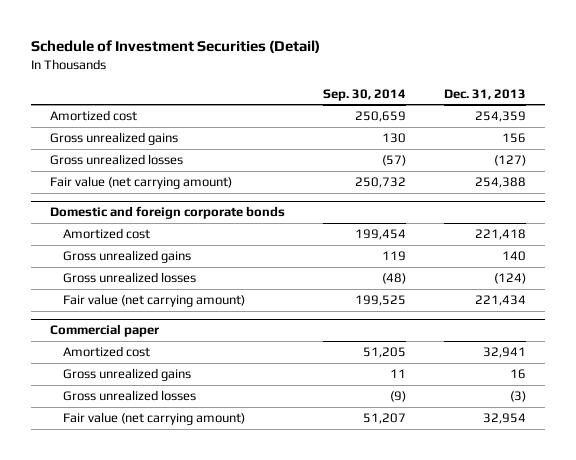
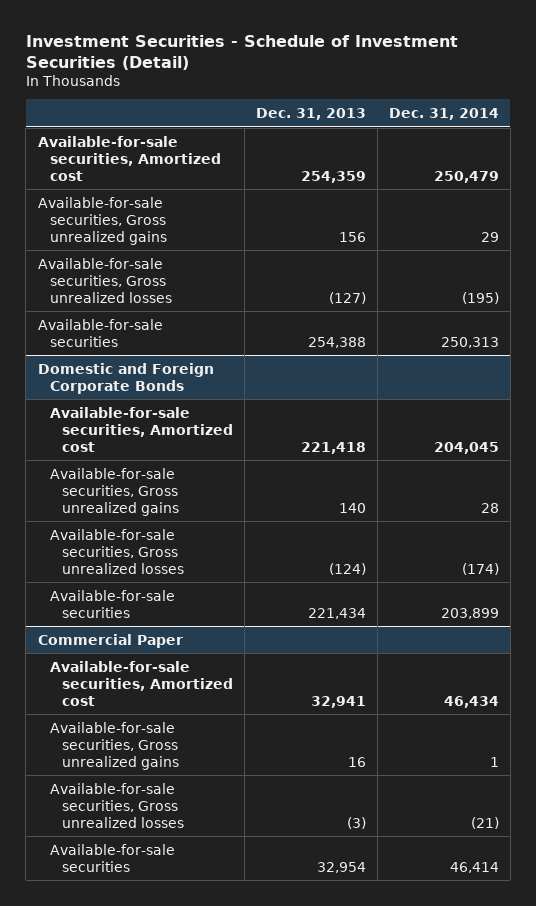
[30,40,320,54] Schedule of Investment Securities (Detail) -> [25,34,458,70] Investment Securities - Schedule of Investment Securities (Detail)
[323,88,407,101] Sep. 30, 2014 -> none
none -> [388,108,499,121] Dec. 31, 2014
[49,110,137,122] Amortized cost -> [37,135,221,181] Available-for-sale securities, Amortized cost
[49,132,178,146] Gross unrealized gains -> [37,196,167,245] Available-for-sale securities, Gross unrealized gains
[49,154,183,166] Gross unrealized losses -> [37,257,172,303] Available-for-sale securities, Gross unrealized losses
[49,176,232,190] Fair value (net carrying amount) -> [37,318,163,347] Available-for-sale securities
[49,206,285,220] Domestic and foreign corporate bonds -> [37,362,214,394] Domestic and Foreign Corporate Bonds
[63,228,151,240] Amortized cost -> [49,406,233,452] Available-for-sale securities, Amortized cost
[63,250,192,264] Gross unrealized gains -> [49,467,179,516] Available-for-sale securities, Gross unrealized gains
[63,272,197,284] Gross unrealized losses -> [49,528,184,574] Available-for-sale securities, Gross unrealized losses
[63,294,246,308] Fair value (net carrying amount) -> [49,589,175,618] Available-for-sale securities
[49,324,159,338] Commercial paper -> [37,633,183,648] Commercial Paper
[63,346,151,358] Amortized cost -> [49,660,233,706] Available-for-sale securities, Amortized cost
[63,368,192,382] Gross unrealized gains -> [49,721,179,770] Available-for-sale securities, Gross unrealized gains
[63,390,197,402] Gross unrealized losses -> [49,782,184,828] Available-for-sale securities, Gross unrealized losses
[63,412,246,426] Fair value (net carrying amount) -> [49,843,175,872] Available-for-sale securities

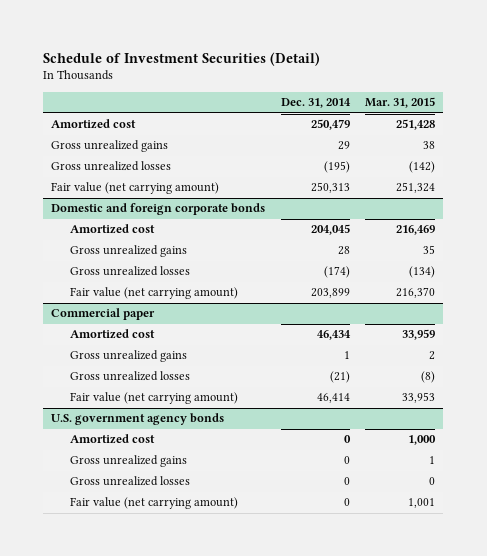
[25,34,458,70] Investment Securities - Schedule of Investment Securities (Detail) -> [43,51,321,66] Schedule of Investment Securities (Detail)
[255,108,366,121] Dec. 31, 2013 -> none
none -> [365,97,436,109] Mar. 31, 2015
[37,135,221,181] Available-for-sale securities, Amortized cost -> [51,119,137,130] Amortized cost
[37,196,167,245] Available-for-sale securities, Gross unrealized gains -> [51,140,169,153] Gross unrealized gains
[37,257,172,303] Available-for-sale securities, Gross unrealized losses -> [51,161,172,172] Gross unrealized losses
[37,318,163,347] Available-for-sale securities -> [51,182,220,195] Fair value (net carrying amount)
[37,362,214,394] Domestic and Foreign Corporate Bonds -> [51,203,266,216] Domestic and foreign corporate bonds
[49,406,233,452] Available-for-sale securities, Amortized cost -> [69,224,155,235] Amortized cost
[49,467,179,516] Available-for-sale securities, Gross unrealized gains -> [69,245,187,258] Gross unrealized gains
[49,528,184,574] Available-for-sale securities, Gross unrealized losses -> [69,266,190,277] Gross unrealized losses
[49,589,175,618] Available-for-sale securities -> [69,287,238,300] Fair value (net carrying amount)
[37,633,183,648] Commercial Paper -> [51,308,156,321] Commercial paper
[49,660,233,706] Available-for-sale securities, Amortized cost -> [69,329,155,340] Amortized cost
[49,721,179,770] Available-for-sale securities, Gross unrealized gains -> [69,350,187,363] Gross unrealized gains
[49,782,184,828] Available-for-sale securities, Gross unrealized losses -> [69,371,190,382] Gross unrealized losses
[49,843,175,872] Available-for-sale securities -> [69,392,238,405] Fair value (net carrying amount)
none -> [51,413,225,426] U.S. government agency bonds
none -> [69,434,155,445] Amortized cost
none -> [69,455,187,468] Gross unrealized gains
none -> [69,476,190,487] Gross unrealized losses
none -> [69,497,238,510] Fair value (net carrying amount)

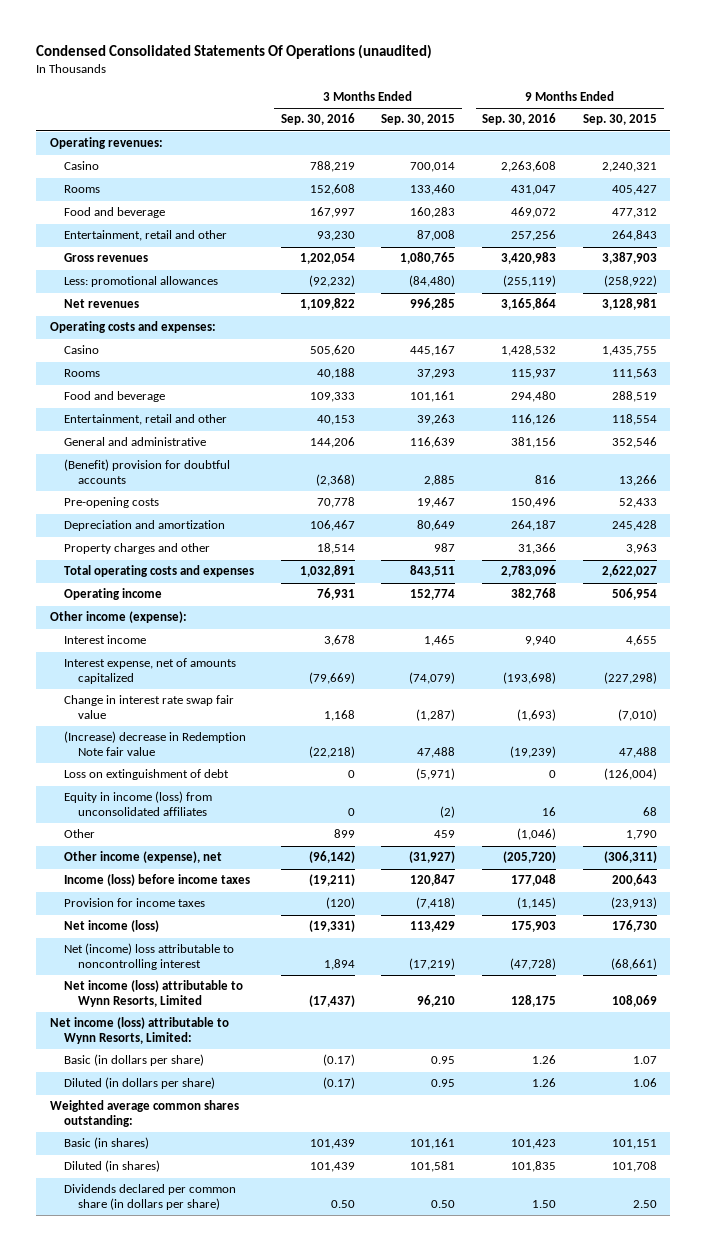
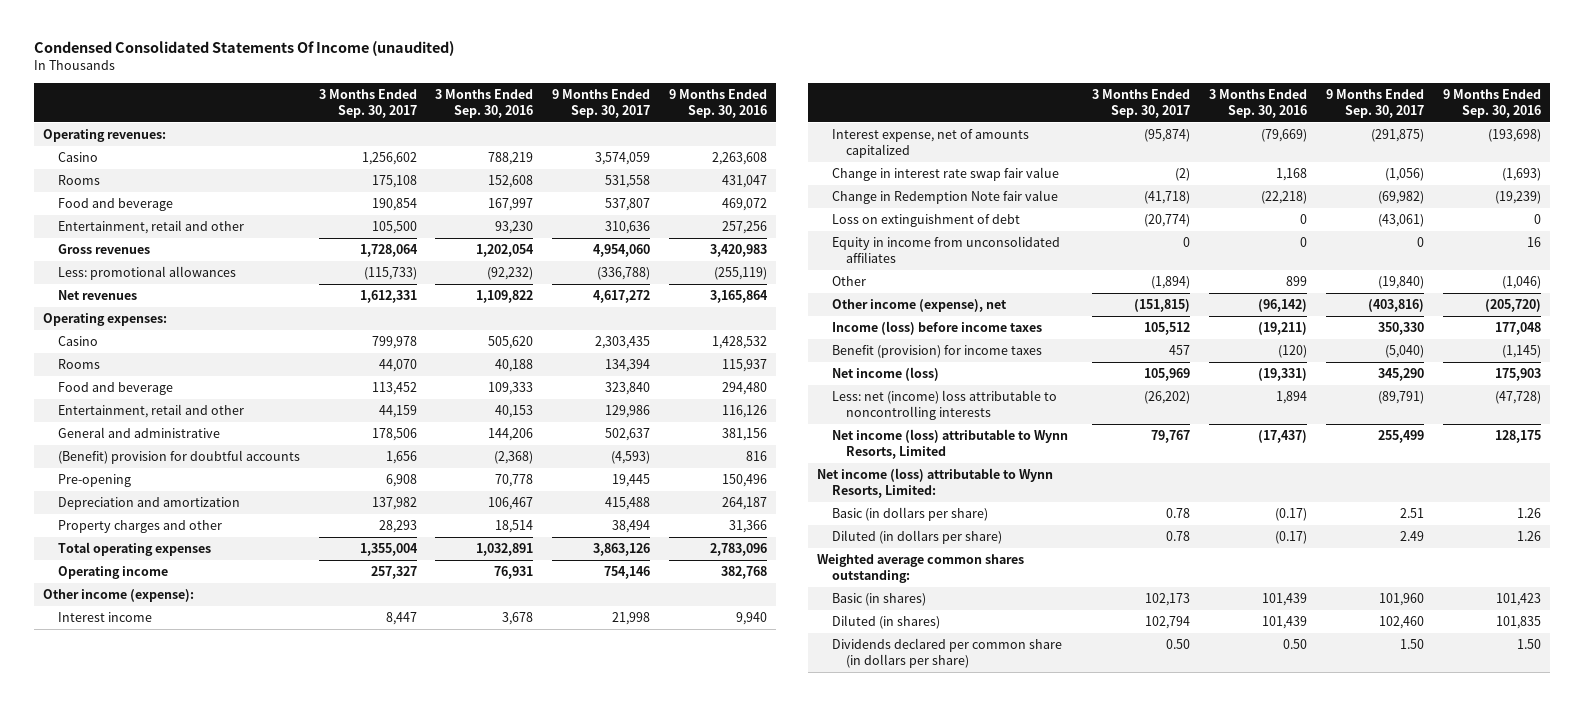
[36,43,433,59] Condensed Consolidated Statements Of Operations (unaudited) -> [33,41,454,57] Condensed Consolidated Statements Of Income (unaudited)
[381,114,456,126] Sep. 30, 2015 -> none
[583,114,658,126] Sep. 30, 2015 -> none
none -> [318,89,417,119] 3 Months Ended Sep. 30, 2017
none -> [552,89,651,119] 9 Months Ended Sep. 30, 2017
[49,321,216,334] Operating costs and expenses: -> [43,313,168,327] Operating expenses:
[63,497,159,509] Pre-opening costs -> [57,474,131,488] Pre-opening
[63,565,254,578] Total operating costs and expenses -> [57,542,211,557] Total operating expenses
[63,731,246,757] (Increase) decrease in Redemption Note fair value -> [831,190,1058,205] Change in Redemption Note fair value
[63,791,212,817] Equity in income (loss) from unconsolidated affiliates -> [831,236,1060,264] Equity in income from unconsolidated affiliates
[63,898,205,908] Provision for income taxes -> [831,345,1042,359] Benefit (provision) for income taxes
[63,943,234,971] Net (income) loss attributable to noncontrolling interest -> [831,390,1057,421] Less: net (income) loss attributable to noncontrolling interests

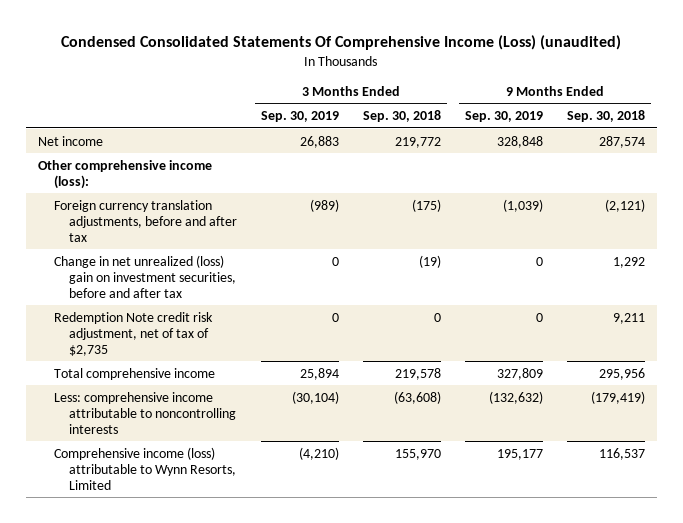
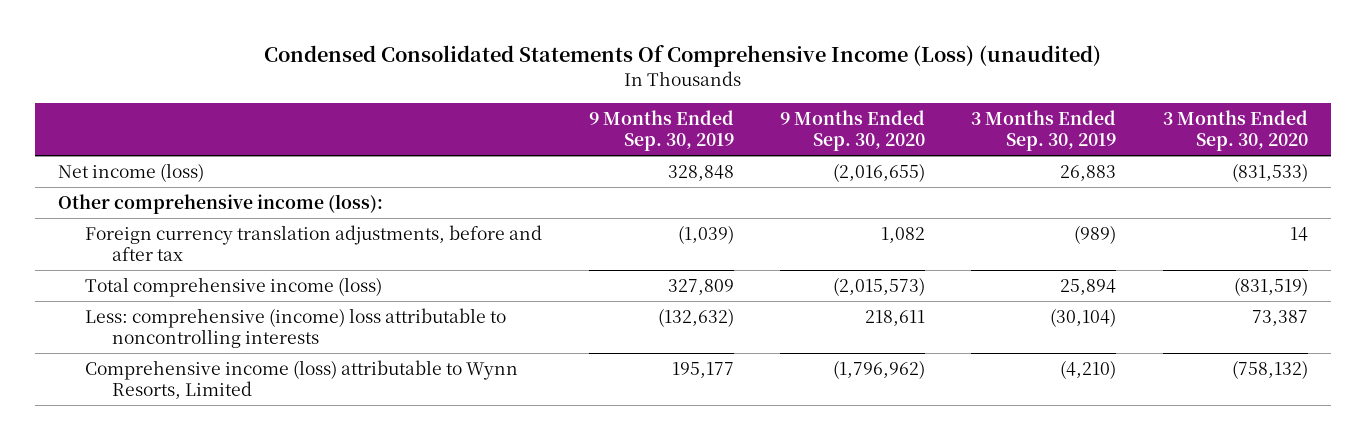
[363,110,442,123] Sep. 30, 2018 -> none
[566,110,645,123] Sep. 30, 2018 -> none
none -> [780,110,926,152] 9 Months Ended Sep. 30, 2020
none -> [1162,110,1308,152] 3 Months Ended Sep. 30, 2020
[38,135,104,146] Net income -> [58,162,205,182] Net income (loss)
[53,254,237,298] Change in net unrealized (loss) gain on investment securities, before and after tax -> none
[53,311,213,356] Redemption Note credit risk adjustment, net of tax of $2,735 -> none
[53,367,215,380] Total comprehensive income -> [85,276,383,297] Total comprehensive income (loss)
[53,391,237,434] Less: comprehensive income attributable to noncontrolling interests -> [85,307,507,349] Less: comprehensive (income) loss attributable to noncontrolling interests

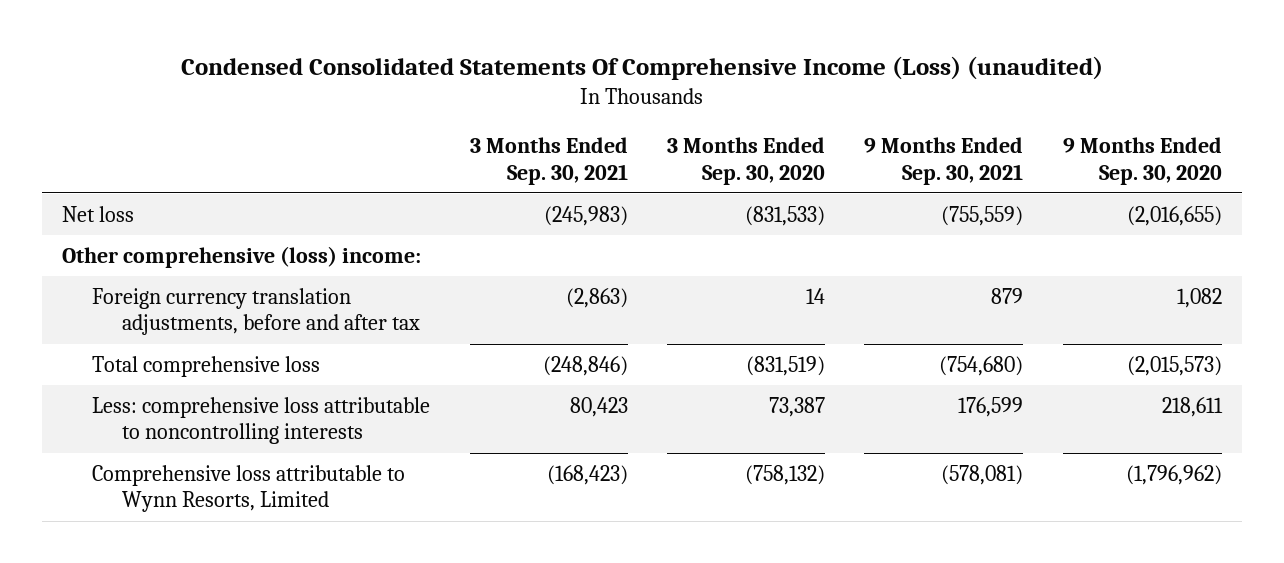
[588,110,734,152] 9 Months Ended Sep. 30, 2019 -> none
[971,110,1117,152] 3 Months Ended Sep. 30, 2019 -> none
none -> [469,137,628,185] 3 Months Ended Sep. 30, 2021
none -> [864,137,1024,185] 9 Months Ended Sep. 30, 2021
[58,162,205,182] Net income (loss) -> [61,205,134,222] Net loss
[58,193,384,214] Other comprehensive income (loss): -> [61,245,421,268] Other comprehensive (loss) income:
[85,276,383,297] Total comprehensive income (loss) -> [92,355,321,377] Total comprehensive loss
[85,307,507,349] Less: comprehensive (income) loss attributable to noncontrolling interests -> [92,396,431,445] Less: comprehensive loss attributable to noncontrolling interests
[85,359,519,400] Comprehensive income (loss) attributable to Wynn Resorts, Limited -> [92,464,406,513] Comprehensive loss attributable to Wynn Resorts, Limited

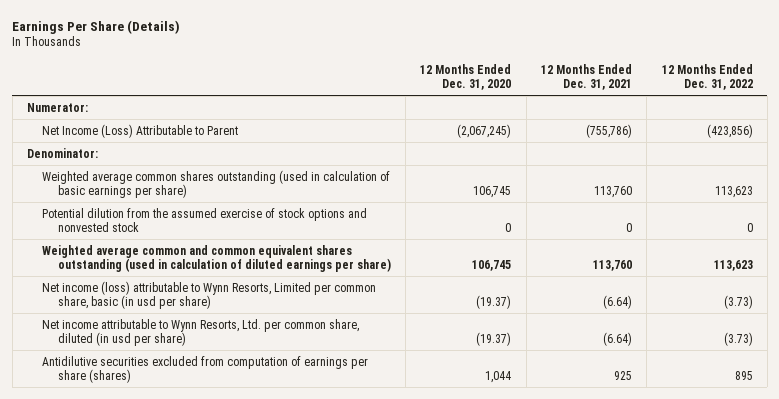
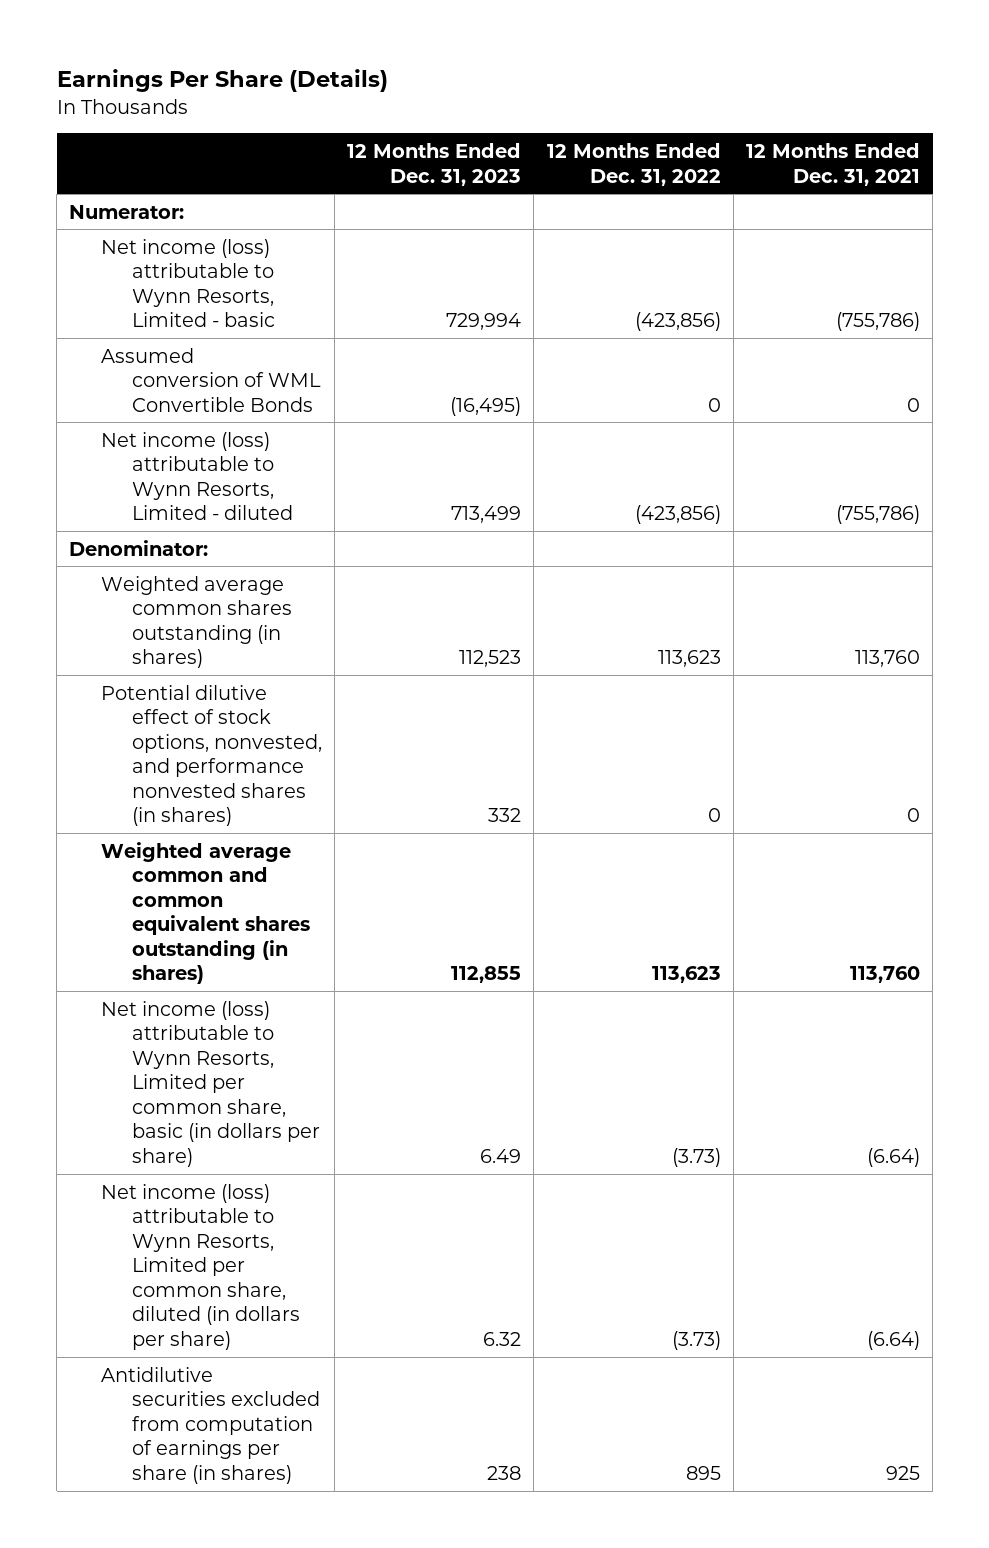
[420,63,512,91] 12 Months Ended Dec. 31, 2020 -> none
none -> [347,142,522,186] 12 Months Ended Dec. 31, 2023
[42,123,239,138] Net Income (Loss) Attributable to Parent -> [100,238,275,328] Net income (loss) attributable to Wynn Resorts, Limited - basic
none -> [100,347,321,412] Assumed conversion of WML Convertible Bonds
none -> [100,431,293,521] Net income (loss) attributable to Wynn Resorts, Limited - diluted
[42,169,391,198] Weighted average common shares outstanding (used in calculation of basic earnings per share) -> [100,575,292,669] Weighted average common shares outstanding (in shares)
[42,207,368,232] Potential dilution from the assumed exercise of stock options and nonvested stock -> [100,684,322,827] Potential dilutive effect of stock options, nonvested, and performance nonvested shares (in shares)
[42,244,391,272] Weighted average common and common equivalent shares outstanding (used in calculation of diluted earnings per share) -> [100,841,310,985] Weighted average common and common equivalent shares outstanding (in shares)
[42,280,377,309] Net income (loss) attributable to Wynn Resorts, Limited per common share, basic (in usd per share) -> [100,1000,320,1167] Net income (loss) attributable to Wynn Resorts, Limited per common share, basic (in dollars per share)
[42,318,360,346] Net income attributable to Wynn Resorts, Ltd. per common share, diluted (in usd per share) -> [100,1183,300,1350] Net income (loss) attributable to Wynn Resorts, Limited per common share, diluted (in dollars per share)
[42,355,369,383] Antidilutive securities excluded from computation of earnings per share (shares) -> [100,1366,320,1484] Antidilutive securities excluded from computation of earnings per share (in shares)

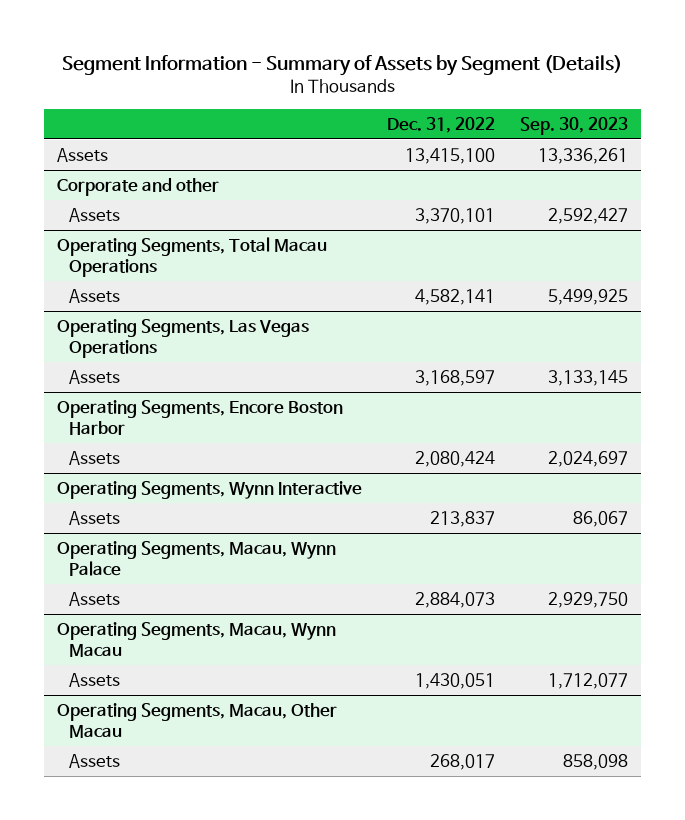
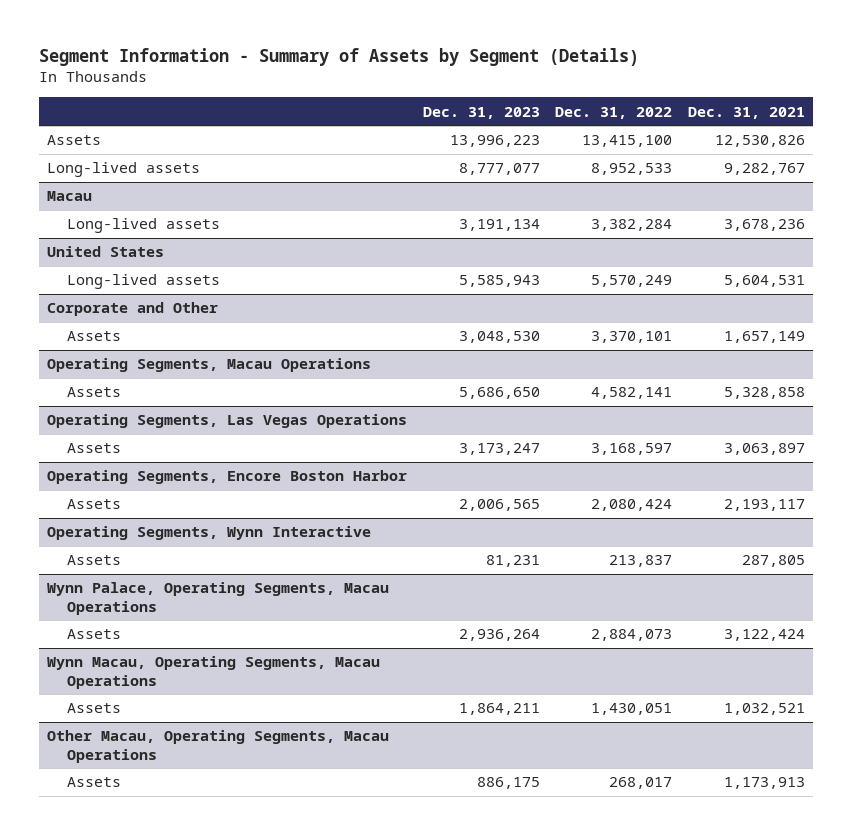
[520,116,629,135] Sep. 30, 2023 -> none
none -> [422,106,540,119] Dec. 31, 2023
none -> [687,106,805,119] Dec. 31, 2021
none -> [46,162,200,178] Long-lived assets
none -> [46,191,92,202] Macau
none -> [66,218,220,234] Long-lived assets
none -> [46,246,164,258] United States
none -> [66,274,220,290] Long-lived assets
[56,178,219,197] Corporate and other -> [46,302,218,317] Corporate and Other
[56,237,327,277] Operating Segments, Total Macau Operations -> [46,358,371,373] Operating Segments, Macau Operations
[56,541,336,576] Operating Segments, Macau, Wynn Palace -> [46,582,389,615] Wynn Palace, Operating Segments, Macau Operations
[56,622,336,657] Operating Segments, Macau, Wynn Macau -> [46,656,380,689] Wynn Macau, Operating Segments, Macau Operations
[56,703,337,738] Operating Segments, Macau, Other Macau -> [46,730,389,763] Other Macau, Operating Segments, Macau Operations

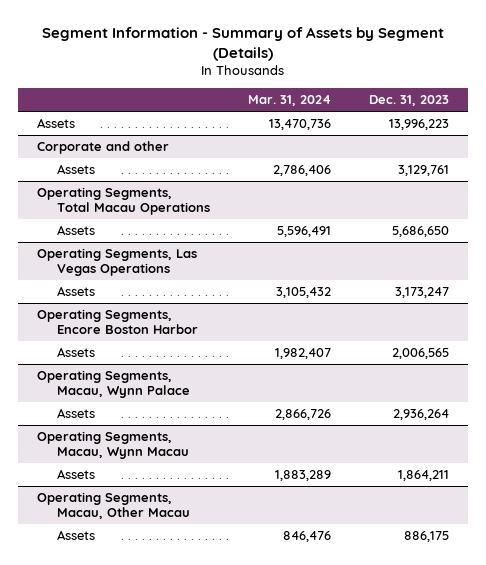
[555,106,673,119] Dec. 31, 2022 -> none
[687,106,805,119] Dec. 31, 2021 -> none
none -> [248,95,332,107] Mar. 31, 2024
[46,162,200,178] Long-lived assets -> none
[46,191,92,202] Macau -> none
[66,218,220,234] Long-lived assets -> none
[46,246,164,258] United States -> none
[66,274,220,290] Long-lived assets -> none
[46,302,218,317] Corporate and Other -> [37,141,170,155] Corporate and other
[458,331,540,344] 3,048,530 -> [398,165,450,177] 3,129,761
[46,358,371,373] Operating Segments, Macau Operations -> [37,187,211,216] Operating Segments, Total Macau Operations
[46,526,371,541] Operating Segments, Wynn Interactive -> none
[66,555,121,566] Assets -> none
[46,582,389,615] Wynn Palace, Operating Segments, Macau Operations -> [37,370,191,399] Operating Segments, Macau, Wynn Palace
[46,656,380,689] Wynn Macau, Operating Segments, Macau Operations -> [37,431,190,460] Operating Segments, Macau, Wynn Macau
[46,730,389,763] Other Macau, Operating Segments, Macau Operations -> [37,492,191,520] Operating Segments, Macau, Other Macau

